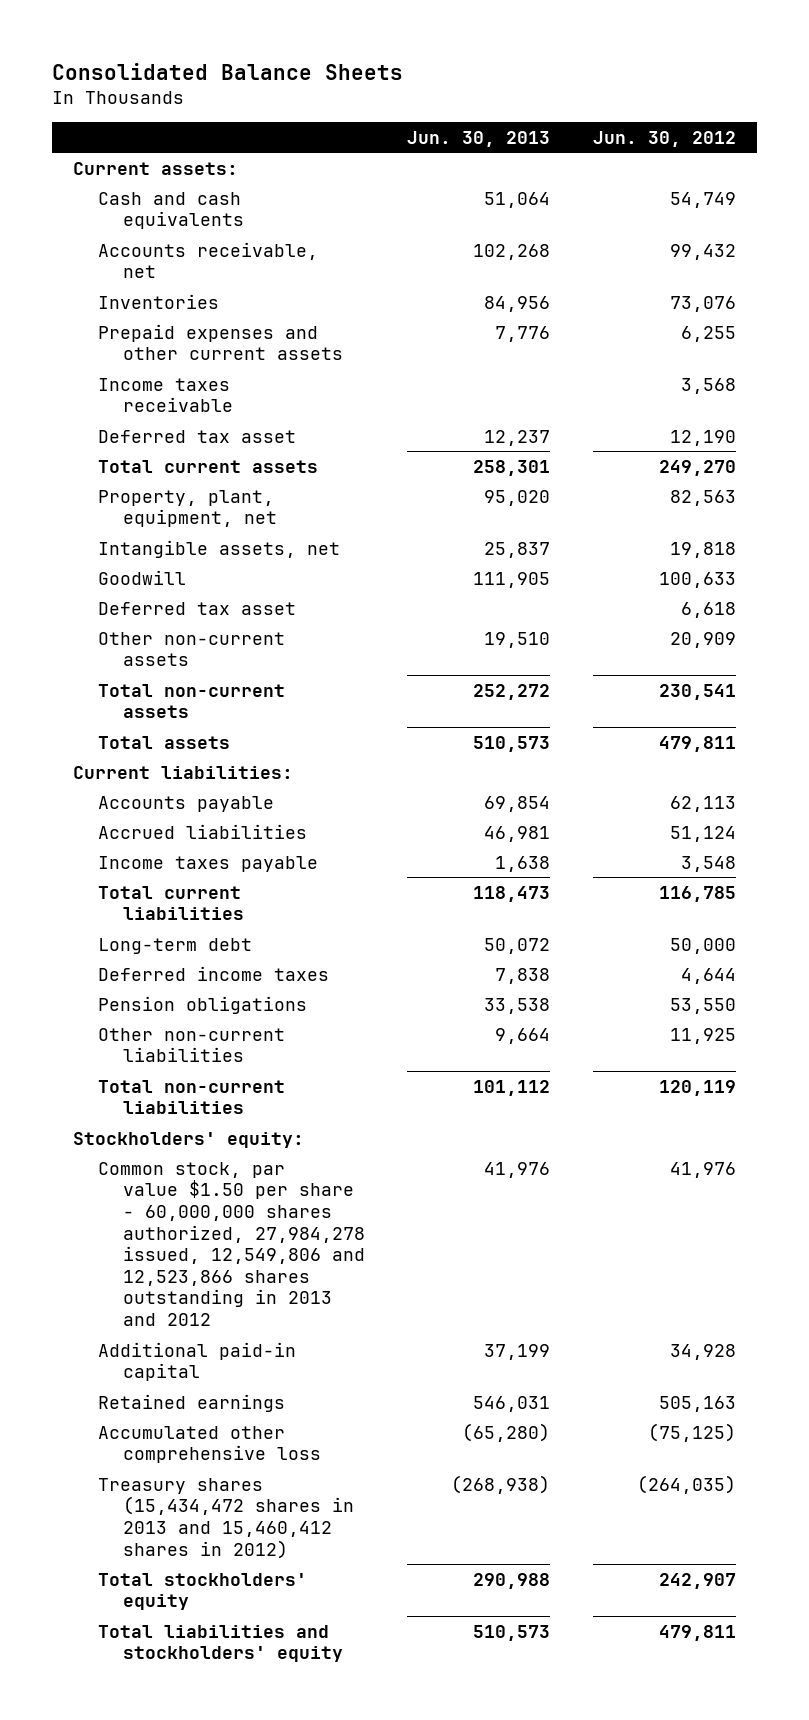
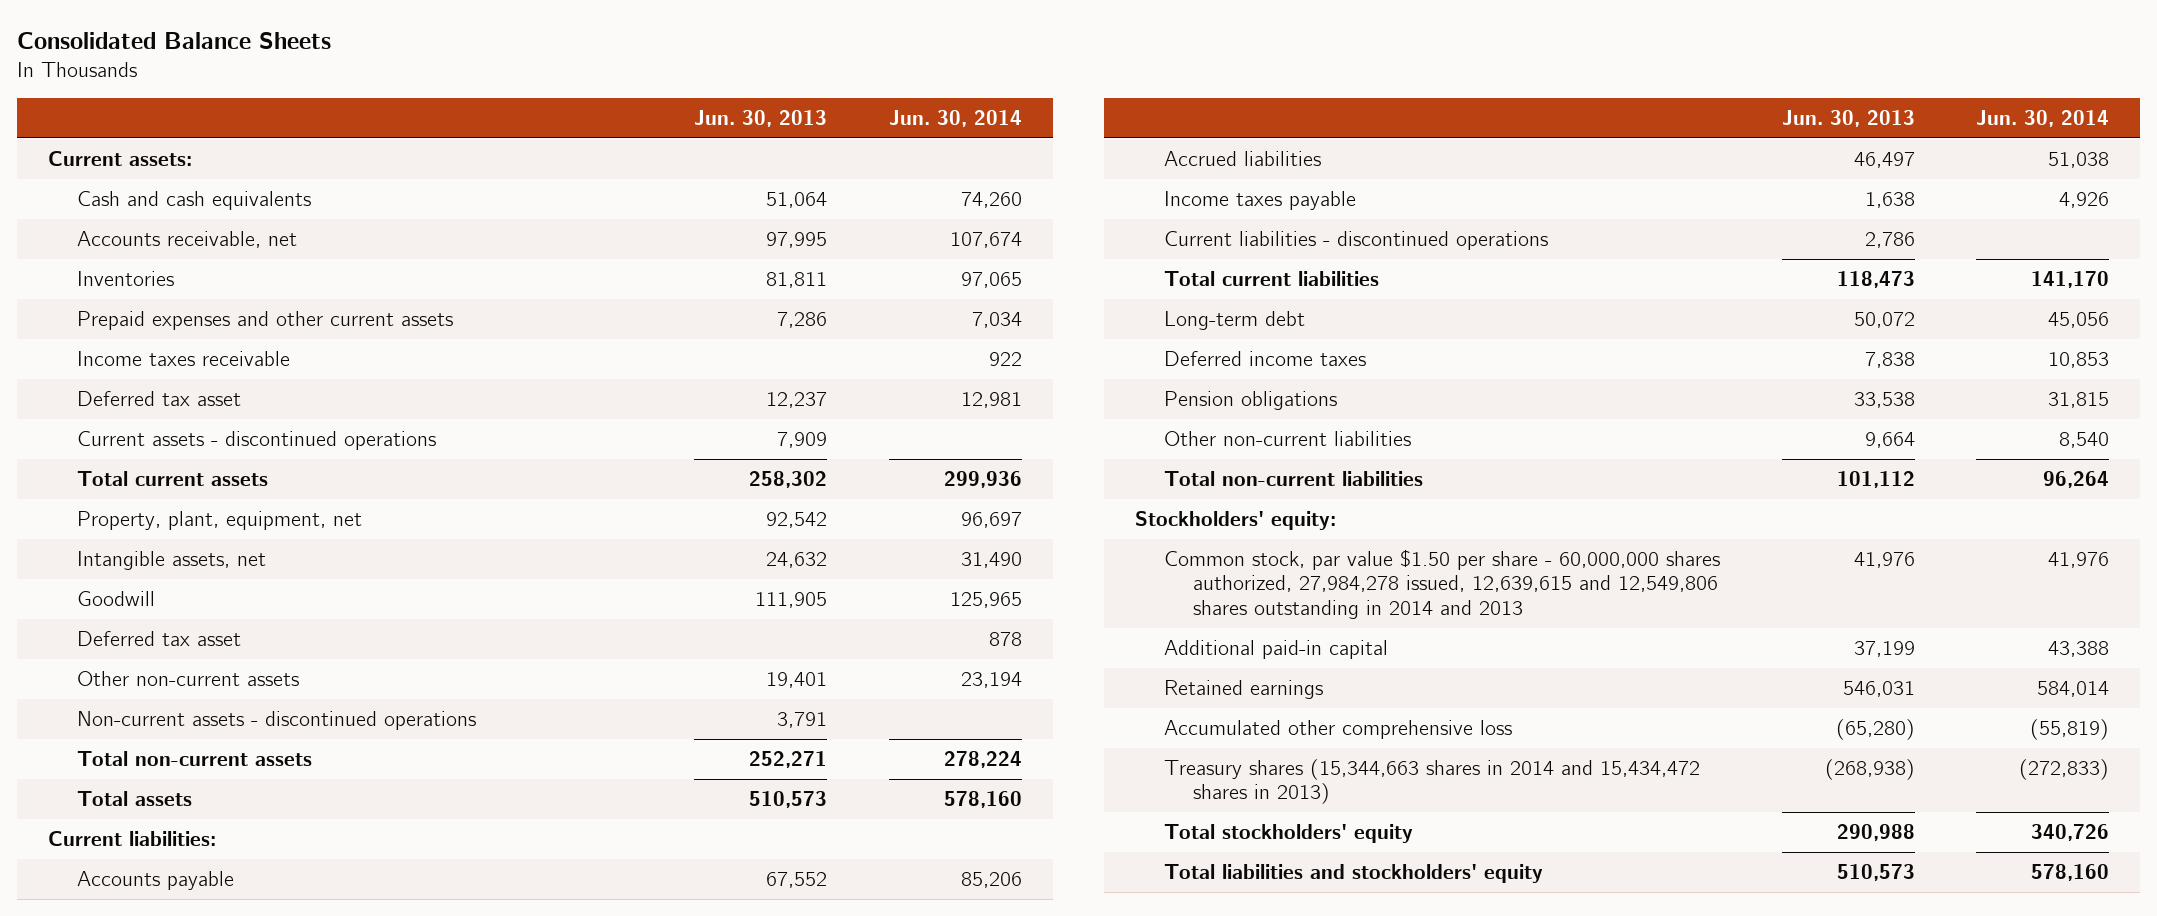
[592,131,736,148] Jun. 30, 2012 -> none
none -> [888,109,1022,127] Jun. 30, 2014
[473,243,551,260] 102,268 -> [766,232,828,249] 97,995
[484,295,551,312] 84,956 -> [766,272,828,289] 81,811
[495,325,551,342] 7,776 -> [777,312,828,329] 7,286
none -> [76,431,436,451] Current assets - discontinued operations
[473,459,551,476] 258,301 -> [749,471,828,489] 258,302
[484,489,551,506] 95,020 -> [766,512,828,529] 92,542
[484,541,551,558] 25,837 -> [766,552,828,569] 24,632
[484,631,551,648] 19,510 -> [766,672,828,689] 19,401
none -> [76,711,476,731] Non-current assets - discontinued operations
[473,683,551,700] 252,272 -> [749,751,828,769] 252,271
[484,795,551,812] 69,854 -> [766,872,828,889] 67,552
[484,825,551,842] 46,981 -> [1853,152,1915,169] 46,497
none -> [1163,231,1548,251] Current liabilities - discontinued operations
[98,1161,365,1327] Common stock, par value $1.50 per share - 60,000,000 shares authorized, 27,984,278 issued, 12,549,806 and 12,523,866 shares outstanding in 2013 and 2012 -> [1163,549,1720,619] Common stock, par value $1.50 per share - 60,000,000 shares authorized, 27,984,278 issued, 12,639,615 and 12,549,806 shares outstanding in 2014 and 2013
[98,1477,354,1559] Treasury shares (15,434,472 shares in 2013 and 15,460,412 shares in 2012) -> [1163,759,1700,805] Treasury shares (15,344,663 shares in 2014 and 15,434,472 shares in 2013)

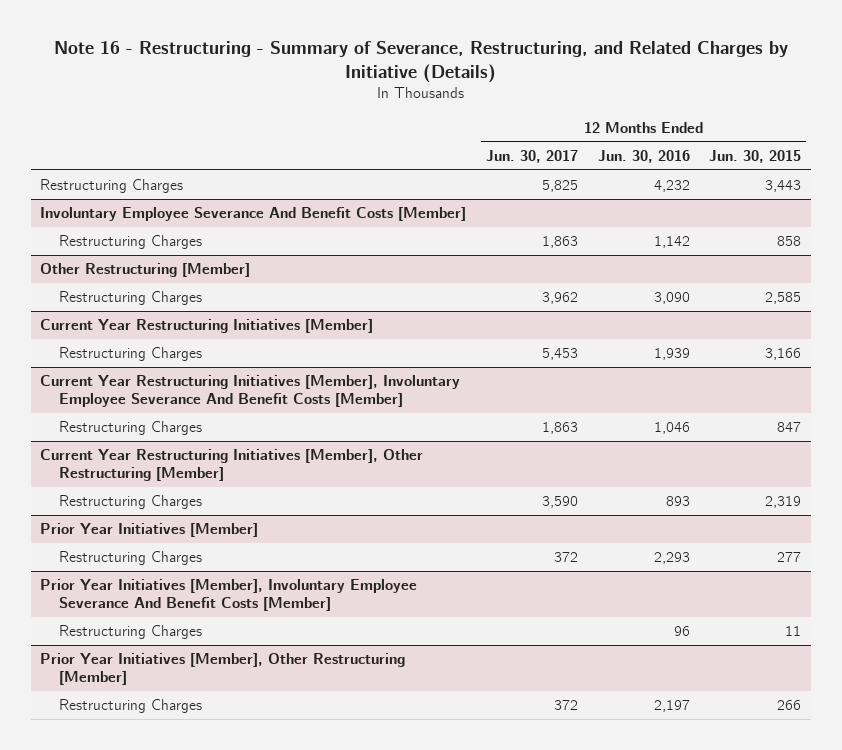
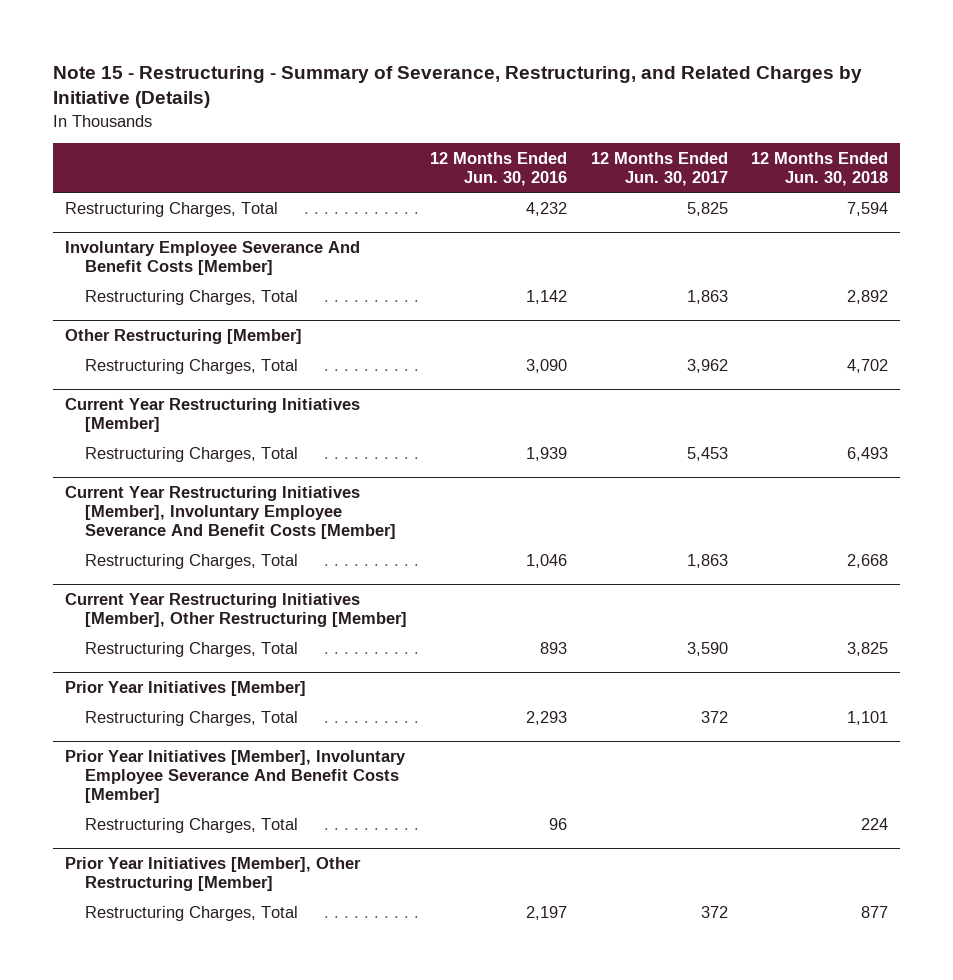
[53,41,788,83] Note 16 - Restructuring - Summary of Severance, Restructuring, and Related Charges by Initiative (Details) -> [52,65,862,109] Note 15 - Restructuring - Summary of Severance, Restructuring, and Related Charges by Initiative (Details)
[709,149,802,163] Jun. 30, 2015 -> none
none -> [751,151,889,186] 12 Months Ended Jun. 30, 2018
[40,179,184,194] Restructuring Charges -> [64,201,278,217] Restructuring Charges, Total
[58,235,202,250] Restructuring Charges -> [84,289,298,305] Restructuring Charges, Total
[58,291,202,306] Restructuring Charges -> [84,358,298,374] Restructuring Charges, Total
[58,347,202,362] Restructuring Charges -> [84,446,298,462] Restructuring Charges, Total
[58,421,202,436] Restructuring Charges -> [84,553,298,569] Restructuring Charges, Total
[58,495,202,510] Restructuring Charges -> [84,641,298,657] Restructuring Charges, Total
[58,551,202,566] Restructuring Charges -> [84,710,298,726] Restructuring Charges, Total
[58,625,202,640] Restructuring Charges -> [84,817,298,833] Restructuring Charges, Total
[58,699,202,714] Restructuring Charges -> [84,905,298,921] Restructuring Charges, Total

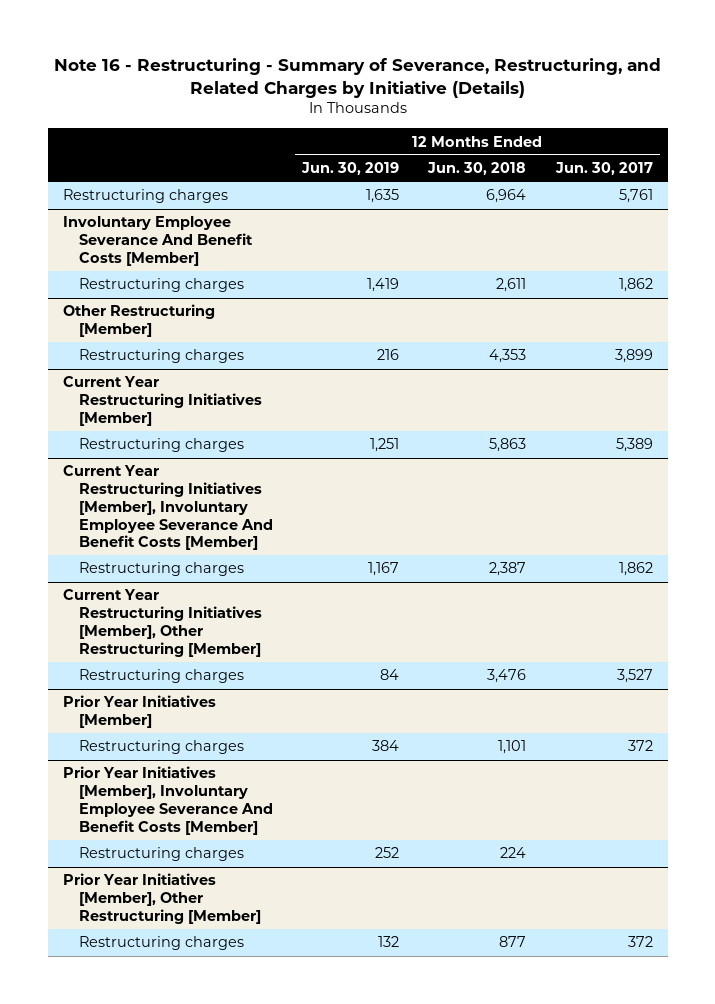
[52,65,862,109] Note 15 - Restructuring - Summary of Severance, Restructuring, and Related Charges by Initiative (Details) -> [53,57,661,98] Note 16 - Restructuring - Summary of Severance, Restructuring, and Related Charges by Initiative (Details)
[430,151,568,186] 12 Months Ended Jun. 30, 2016 -> none
none -> [301,162,400,176] Jun. 30, 2019
[64,201,278,217] Restructuring Charges, Total -> [62,189,228,204] Restructuring charges
[686,201,728,216] 5,825 -> [618,189,653,204] 5,761
[847,201,889,216] 7,594 -> [486,189,527,204] 6,964
[84,289,298,305] Restructuring Charges, Total -> [78,278,244,293] Restructuring charges
[686,289,728,304] 1,863 -> [618,278,653,293] 1,862
[847,289,889,304] 2,892 -> [496,278,527,293] 2,611
[84,358,298,374] Restructuring Charges, Total -> [78,349,244,364] Restructuring charges
[686,358,728,373] 3,962 -> [614,349,653,364] 3,899
[847,358,889,373] 4,702 -> [489,349,527,364] 4,353
[84,446,298,462] Restructuring Charges, Total -> [78,438,244,453] Restructuring charges
[686,446,728,461] 5,453 -> [615,438,653,453] 5,389
[847,446,889,461] 6,493 -> [489,438,527,453] 5,863
[84,553,298,569] Restructuring Charges, Total -> [78,562,244,577] Restructuring charges
[686,553,728,568] 1,863 -> [618,562,653,577] 1,862
[847,553,889,568] 2,668 -> [489,562,527,577] 2,387
[84,641,298,657] Restructuring Charges, Total -> [78,669,244,684] Restructuring charges
[686,641,728,656] 3,590 -> [616,669,653,684] 3,527
[847,641,889,656] 3,825 -> [487,669,527,684] 3,476
[84,710,298,726] Restructuring Charges, Total -> [78,740,244,755] Restructuring charges
[84,817,298,833] Restructuring Charges, Total -> [78,847,244,862] Restructuring charges
[84,905,298,921] Restructuring Charges, Total -> [78,936,244,951] Restructuring charges

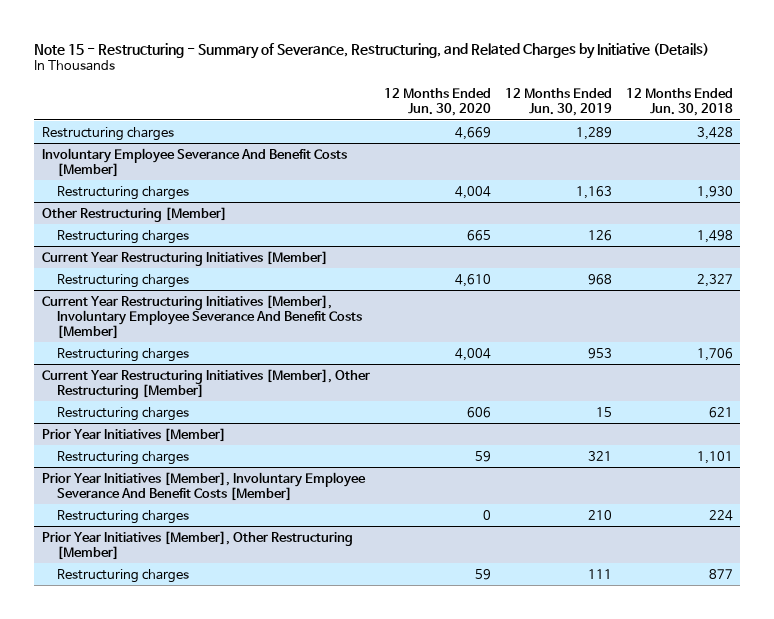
[53,57,661,98] Note 16 - Restructuring - Summary of Severance, Restructuring, and Related Charges by Initiative (Details) -> [34,42,710,59] Note 15 - Restructuring - Summary of Severance, Restructuring, and Related Charges by Initiative (Details)
[554,162,653,176] Jun. 30, 2017 -> none
none -> [383,88,491,117] 12 Months Ended Jun. 30, 2020
[366,189,400,204] 1,635 -> [575,126,612,140] 1,289
[486,189,527,204] 6,964 -> [696,126,733,140] 3,428
[367,278,400,293] 1,419 -> [575,185,612,199] 1,163
[496,278,527,293] 2,611 -> [696,185,733,199] 1,930
[377,349,400,361] 216 -> [587,229,612,241] 126
[489,349,527,364] 4,353 -> [696,229,733,243] 1,498
[370,438,400,453] 1,251 -> [587,273,612,285] 968
[489,438,527,453] 5,863 -> [696,273,733,287] 2,327
[368,562,400,577] 1,167 -> [587,347,612,359] 953
[489,562,527,577] 2,387 -> [696,347,733,361] 1,706
[380,669,400,681] 84 -> [595,406,612,417] 15
[487,669,527,684] 3,476 -> [708,406,733,418] 621
[372,740,400,752] 384 -> [587,450,612,461] 321
[375,847,400,859] 252 -> [587,509,612,520] 210
[378,936,400,948] 132 -> [587,568,612,579] 111

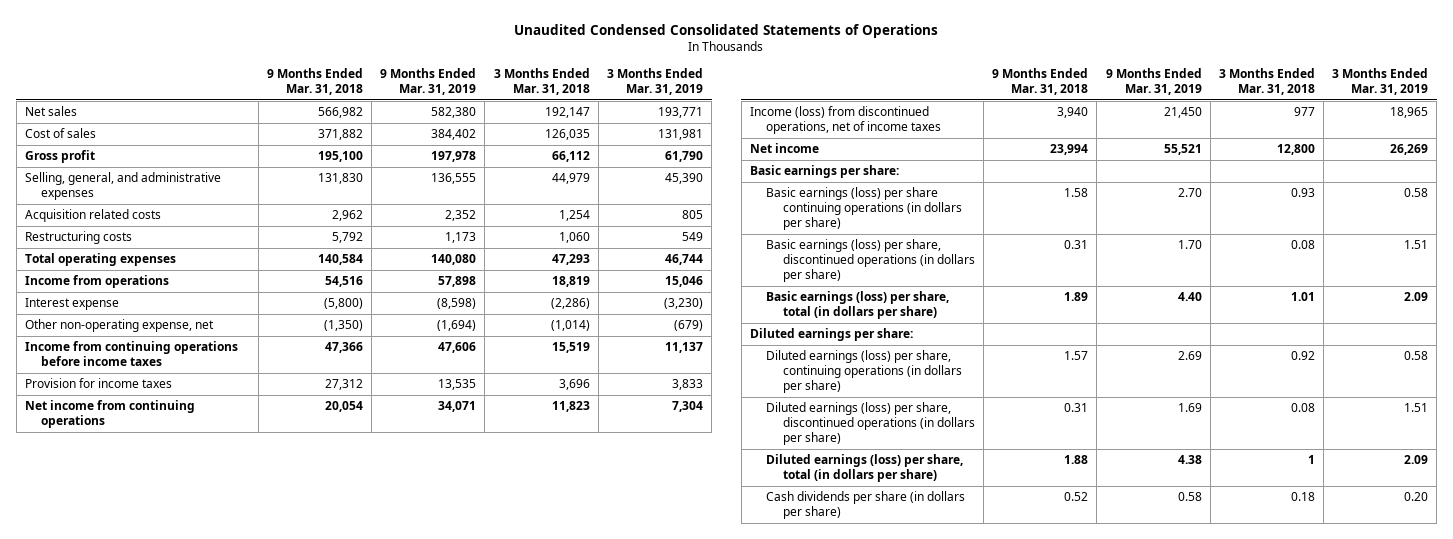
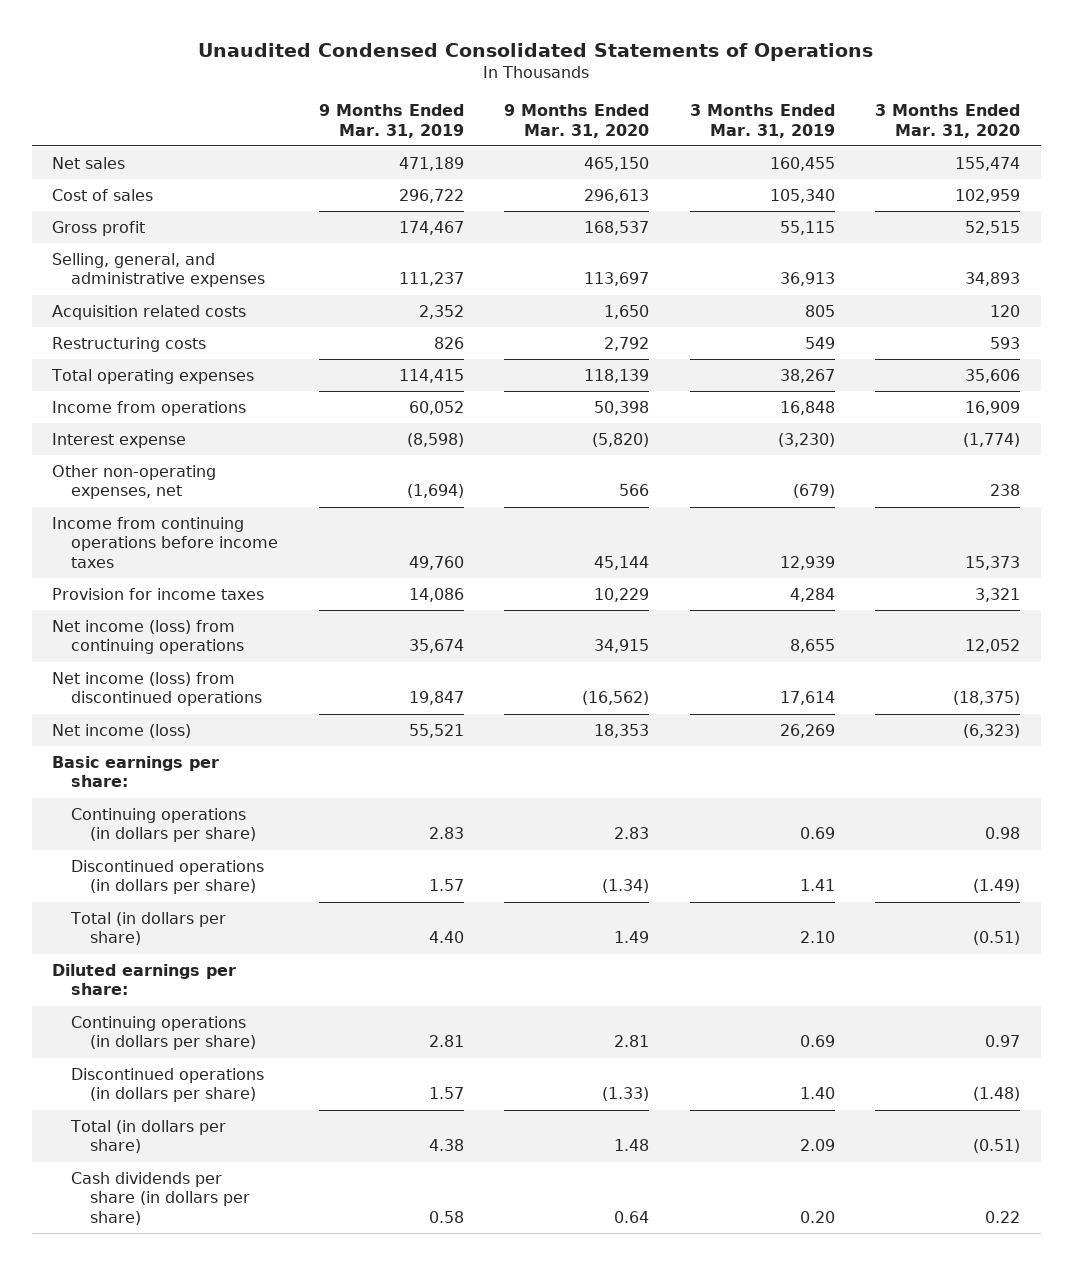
[267,67,364,95] 9 Months Ended Mar. 31, 2018 -> none
[493,67,590,95] 3 Months Ended Mar. 31, 2018 -> none
none -> [504,104,650,138] 9 Months Ended Mar. 31, 2020
none -> [875,104,1021,138] 3 Months Ended Mar. 31, 2020
[431,107,477,119] 582,380 -> [398,156,464,171] 471,189
[657,107,703,119] 193,771 -> [769,156,835,171] 160,455
[431,129,477,141] 384,402 -> [398,188,464,203] 296,722
[657,129,703,141] 131,981 -> [769,188,835,203] 105,340
[431,151,477,163] 197,978 -> [398,220,464,235] 174,467
[664,151,703,163] 61,790 -> [779,220,835,235] 55,115
[431,173,477,185] 136,555 -> [398,272,464,287] 111,237
[664,173,703,185] 45,390 -> [779,272,835,287] 36,913
[445,232,477,244] 1,173 -> [433,336,464,349] 826
[431,254,477,266] 140,080 -> [398,368,464,383] 114,415
[664,254,703,266] 46,744 -> [779,368,835,383] 38,267
[438,276,477,288] 57,898 -> [408,400,464,415] 60,052
[664,276,703,288] 15,046 -> [779,400,835,415] 16,848
[24,319,214,333] Other non-operating expense, net -> [52,464,217,500] Other non-operating expenses, net
[438,342,477,354] 47,606 -> [408,556,464,571] 49,760
[664,342,703,354] 11,137 -> [779,556,835,571] 12,939
[438,379,477,391] 13,535 -> [408,587,464,602] 14,086
[671,379,703,391] 3,833 -> [789,587,835,602] 4,284
[24,400,195,429] Net income from continuing operations -> [52,619,245,655] Net income (loss) from continuing operations
[438,401,477,413] 34,071 -> [408,639,464,654] 35,674
[671,401,703,413] 7,304 -> [789,639,835,654] 8,655
[749,106,942,135] Income (loss) from discontinued operations, net of income taxes -> [52,671,263,707] Net income (loss) from discontinued operations
[1163,107,1202,119] 21,450 -> [408,691,464,706] 19,847
[1390,107,1429,119] 18,965 -> [779,691,835,706] 17,614
[749,143,819,154] Net income -> [52,723,192,738] Net income (loss)
[766,187,963,230] Basic earnings (loss) per share continuing operations (in dollars per share) -> [71,807,257,843] Continuing operations (in dollars per share)
[1177,188,1202,198] 2.70 -> [428,827,464,840] 2.83
[1404,188,1429,198] 0.58 -> [799,827,835,840] 0.69
[766,239,976,282] Basic earnings (loss) per share, discontinued operations (in dollars per share) -> [71,859,265,895] Discontinued operations (in dollars per share)
[1177,240,1202,250] 1.70 -> [428,879,464,892] 1.57
[1404,240,1429,250] 1.51 -> [799,879,835,892] 1.41
[766,291,950,320] Basic earnings (loss) per share, total (in dollars per share) -> [70,911,227,946] Total (in dollars per share)
[1404,292,1429,302] 2.09 -> [799,931,835,944] 2.10
[766,350,963,393] Diluted earnings (loss) per share, continuing operations (in dollars per share) -> [71,1015,257,1051] Continuing operations (in dollars per share)
[1177,351,1202,361] 2.69 -> [428,1035,464,1048] 2.81
[1404,351,1429,361] 0.58 -> [799,1035,835,1048] 0.69
[766,402,976,445] Diluted earnings (loss) per share, discontinued operations (in dollars per share) -> [71,1067,265,1103] Discontinued operations (in dollars per share)
[1177,403,1202,413] 1.69 -> [428,1087,464,1100] 1.57
[1404,403,1429,413] 1.51 -> [799,1087,835,1100] 1.40
[766,454,964,483] Diluted earnings (loss) per share, total (in dollars per share) -> [70,1119,227,1154] Total (in dollars per share)

